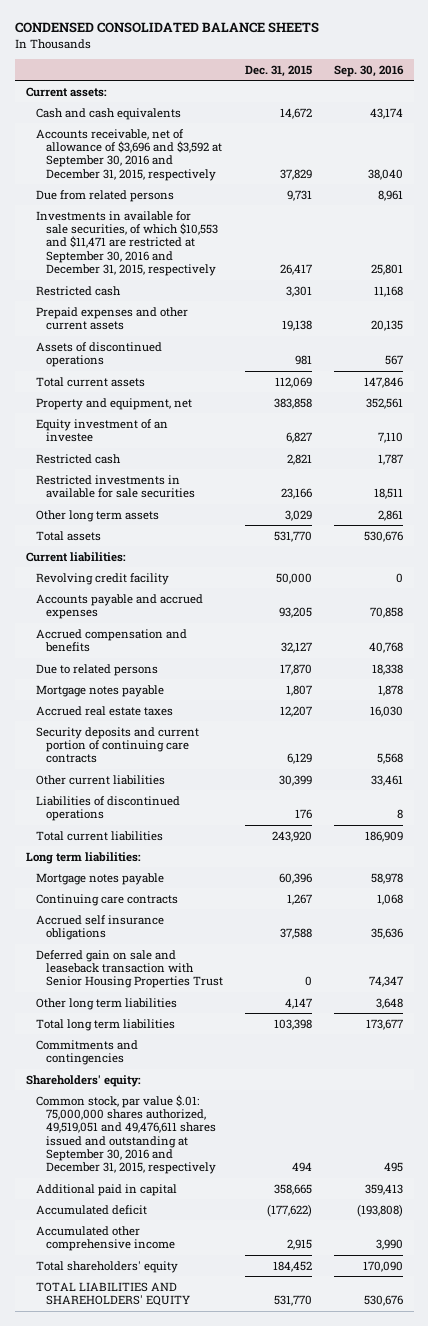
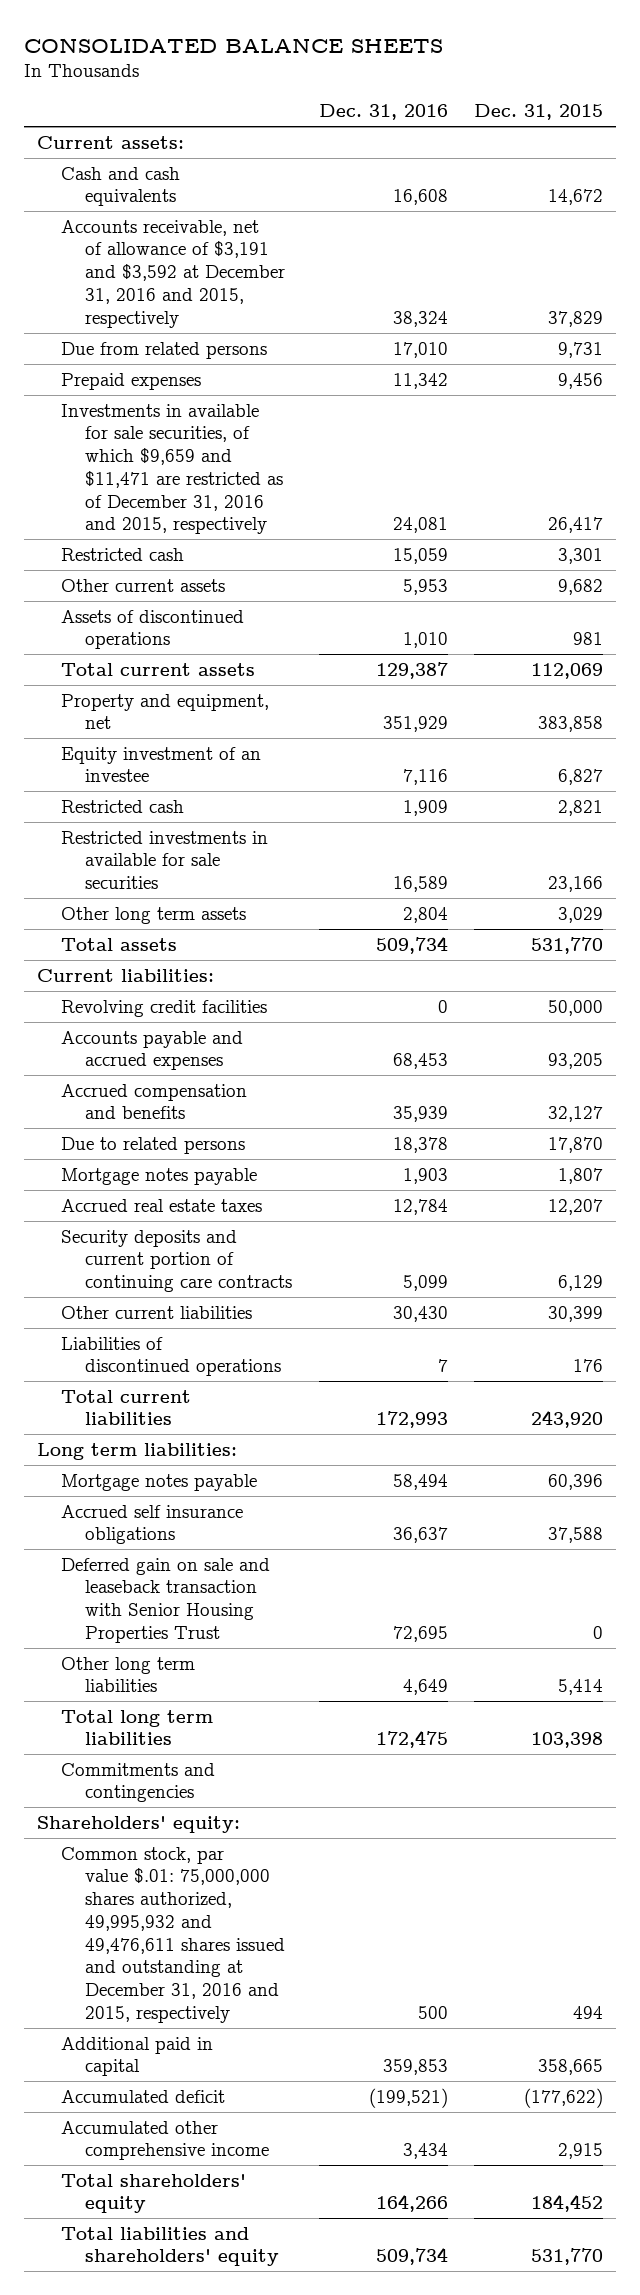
[14,22,319,34] CONDENSED CONSOLIDATED BALANCE SHEETS -> [24,37,444,53] CONSOLIDATED BALANCE SHEETS
[333,64,404,77] Sep. 30, 2016 -> none
none -> [318,104,448,121] Dec. 31, 2016
[35,128,222,181] Accounts receivable, net of allowance of $3,696 and $3,592 at September 30, 2016 and December 31, 2015, respectively -> [61,219,286,328] Accounts receivable, net of allowance of $3,191 and $3,592 at December 31, 2016 and 2015, respectively
none -> [61,372,202,390] Prepaid expenses
[35,210,218,277] Investments in available for sale securities, of which $10,553 and $11,471 are restricted at September 30, 2016 and December 31, 2015, respectively -> [61,403,284,535] Investments in available for sale securities, of which $9,659 and $11,471 are restricted as of December 31, 2016 and 2015, respectively
[35,306,188,331] Prepaid expenses and other current assets -> [61,578,226,592] Other current assets
[281,320,312,332] 19,138 -> [557,578,603,595] 9,682
[35,572,169,585] Revolving credit facility -> [61,999,268,1017] Revolving credit facilities
[35,893,178,906] Continuing care contracts -> none
[284,997,312,1009] 4,147 -> [557,1679,603,1696] 5,414
[35,1094,216,1175] Common stock, par value $.01: 75,000,000 shares authorized, 49,519,051 and 49,476,611 shares issued and outstanding at September 30, 2016 and December 31, 2015, respectively -> [61,1846,286,2023] Common stock, par value $.01: 75,000,000 shares authorized, 49,995,932 and 49,476,611 shares issued and outstanding at December 31, 2016 and 2015, respectively
[35,1281,190,1307] TOTAL LIABILITIES AND SHAREHOLDERS' EQUITY -> [61,2226,280,2267] Total liabilities and shareholders' equity

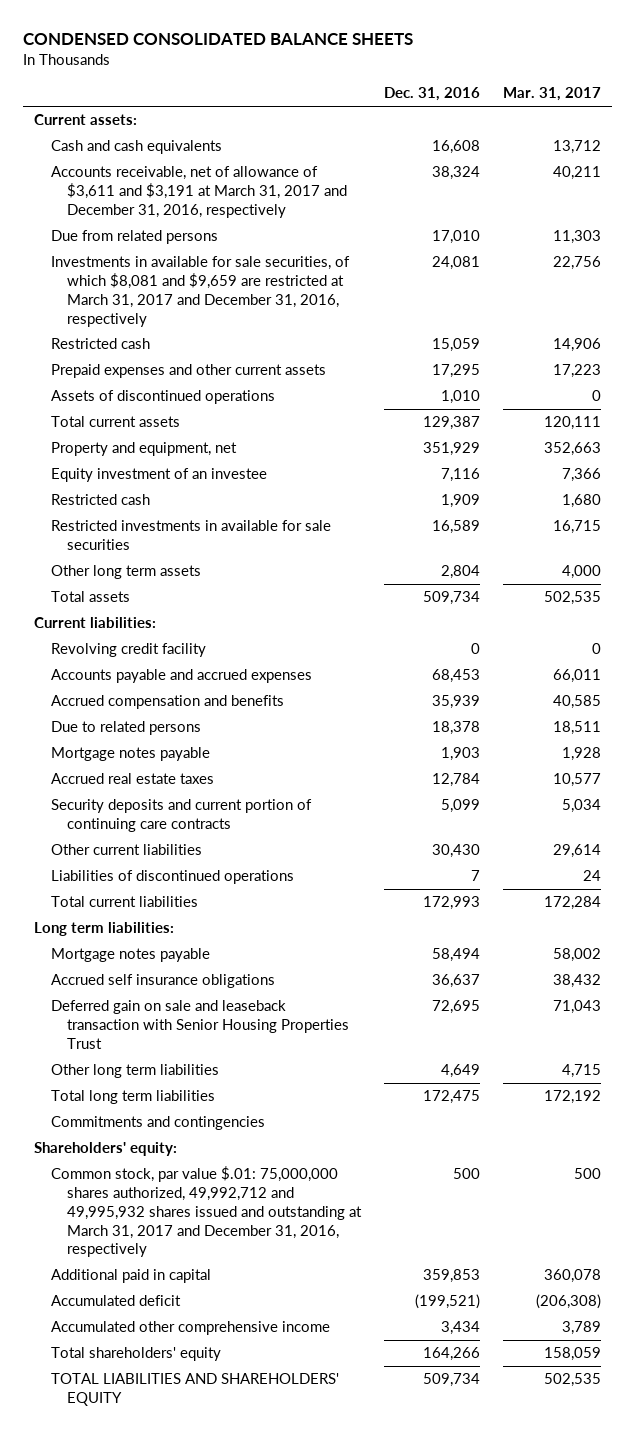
[24,37,444,53] CONSOLIDATED BALANCE SHEETS -> [22,33,413,46] CONDENSED CONSOLIDATED BALANCE SHEETS
[473,104,603,121] Dec. 31, 2015 -> none
none -> [502,87,601,102] Mar. 31, 2017
[61,219,286,328] Accounts receivable, net of allowance of $3,191 and $3,592 at December 31, 2016 and 2015, respectively -> [50,166,348,218] Accounts receivable, net of allowance of $3,611 and $3,191 at March 31, 2017 and December 31, 2016, respectively
[61,372,202,390] Prepaid expenses -> none
[61,403,284,535] Investments in available for sale securities, of which $9,659 and $11,471 are restricted as of December 31, 2016 and 2015, respectively -> [50,256,350,327] Investments in available for sale securities, of which $8,081 and $9,659 are restricted at March 31, 2017 and December 31, 2016, respectively
[61,578,226,592] Other current assets -> [50,364,326,379] Prepaid expenses and other current assets
[402,578,448,595] 5,953 -> [431,364,480,379] 17,295
[61,999,268,1017] Revolving credit facilities -> [50,643,206,658] Revolving credit facility
[61,1846,286,2023] Common stock, par value $.01: 75,000,000 shares authorized, 49,995,932 and 49,476,611 shares issued and outstanding at December 31, 2016 and 2015, respectively -> [50,1166,363,1258] Common stock, par value $.01: 75,000,000 shares authorized, 49,992,712 and 49,995,932 shares issued and outstanding at March 31, 2017 and December 31, 2016, respectively
[61,2226,280,2267] Total liabilities and shareholders' equity -> [50,1373,339,1407] TOTAL LIABILITIES AND SHAREHOLDERS' EQUITY

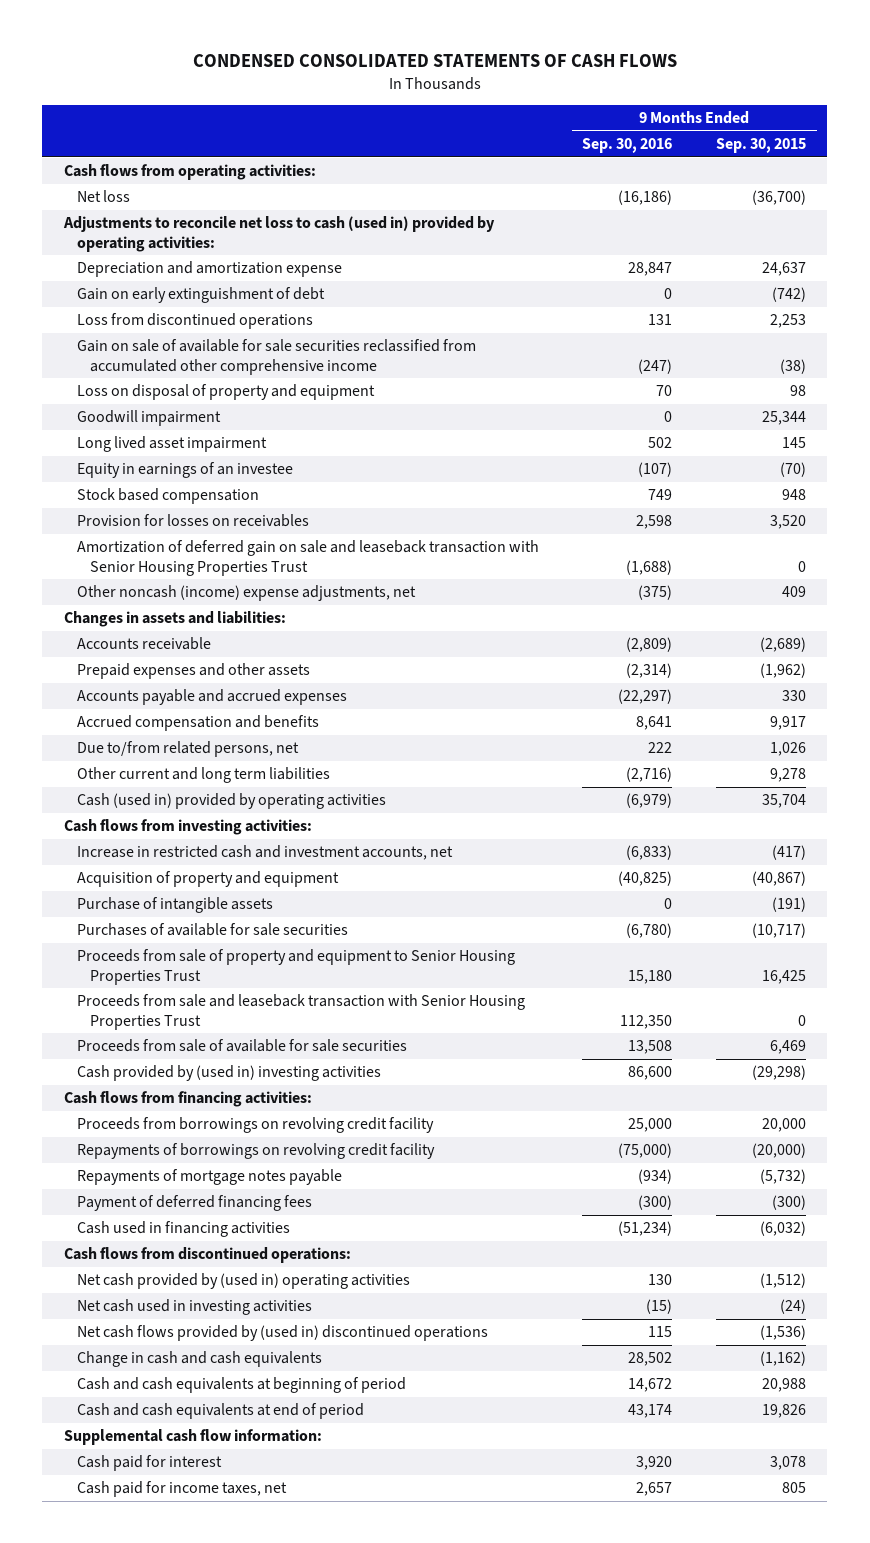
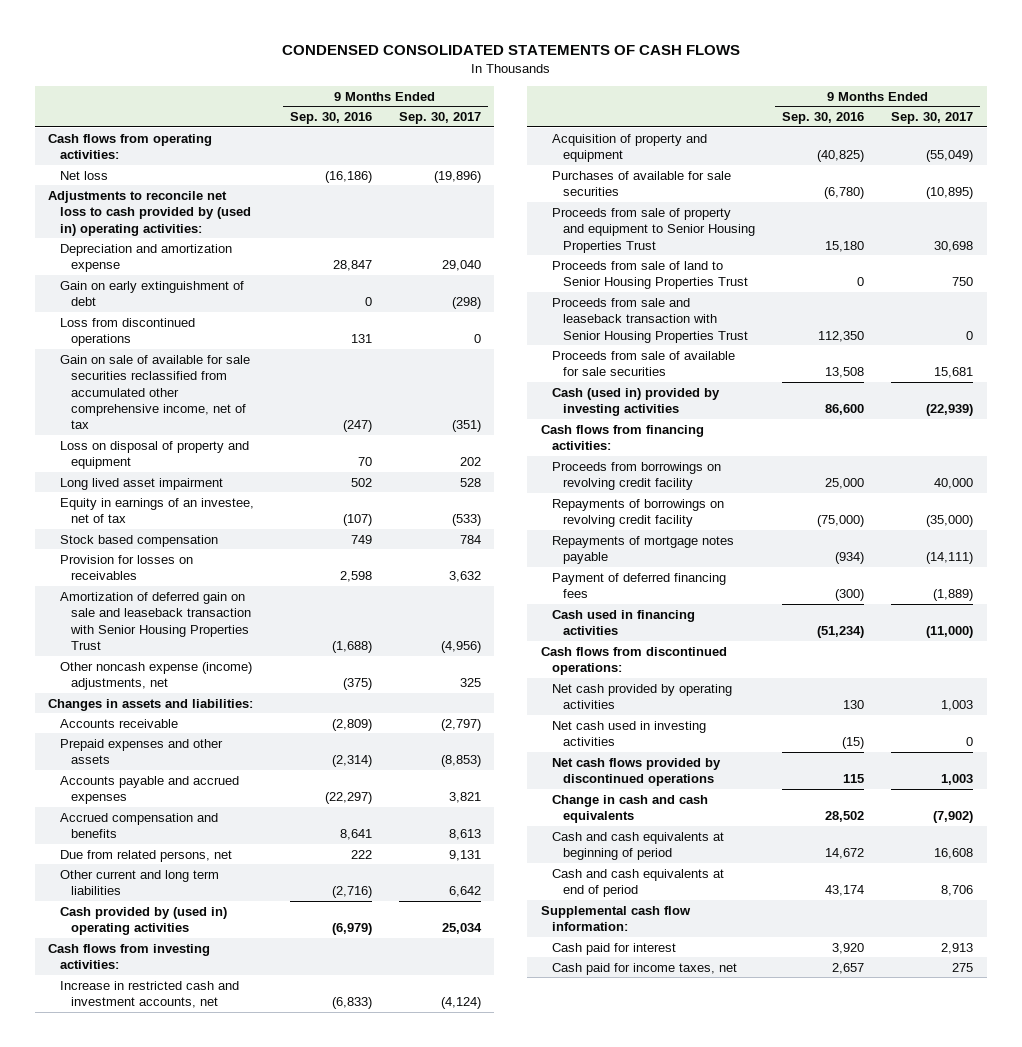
[715,138,806,154] Sep. 30, 2015 -> none
none -> [398,112,481,125] Sep. 30, 2017
[62,216,495,252] Adjustments to reconcile net loss to cash (used in) provided by operating activities: -> [48,190,251,236] Adjustments to reconcile net loss to cash provided by (used in) operating activities:
[77,339,477,375] Gain on sale of available for sale securities reclassified from accumulated other comprehensive income -> [59,354,250,430] Gain on sale of available for sale securities reclassified from accumulated other comprehensive income, net of tax
[77,410,222,427] Goodwill impairment -> none
[77,462,294,479] Equity in earnings of an investee -> [59,497,254,524] Equity in earnings of an investee, net of tax
[77,585,417,602] Other noncash (income) expense adjustments, net -> [59,661,252,691] Other noncash expense (income) adjustments, net
[77,741,300,758] Due to/from related persons, net -> [59,849,232,862] Due from related persons, net
[77,793,387,810] Cash (used in) provided by operating activities -> [59,906,227,936] Cash provided by (used in) operating activities
[77,897,274,914] Purchase of intangible assets -> none
none -> [551,260,749,290] Proceeds from sale of land to Senior Housing Properties Trust
[77,1065,382,1082] Cash provided by (used in) investing activities -> [551,387,720,417] Cash (used in) provided by investing activities
[77,1273,411,1290] Net cash provided by (used in) operating activities -> [551,683,732,710] Net cash provided by operating activities
[77,1325,489,1342] Net cash flows provided by (used in) discontinued operations -> [551,757,721,787] Net cash flows provided by discontinued operations

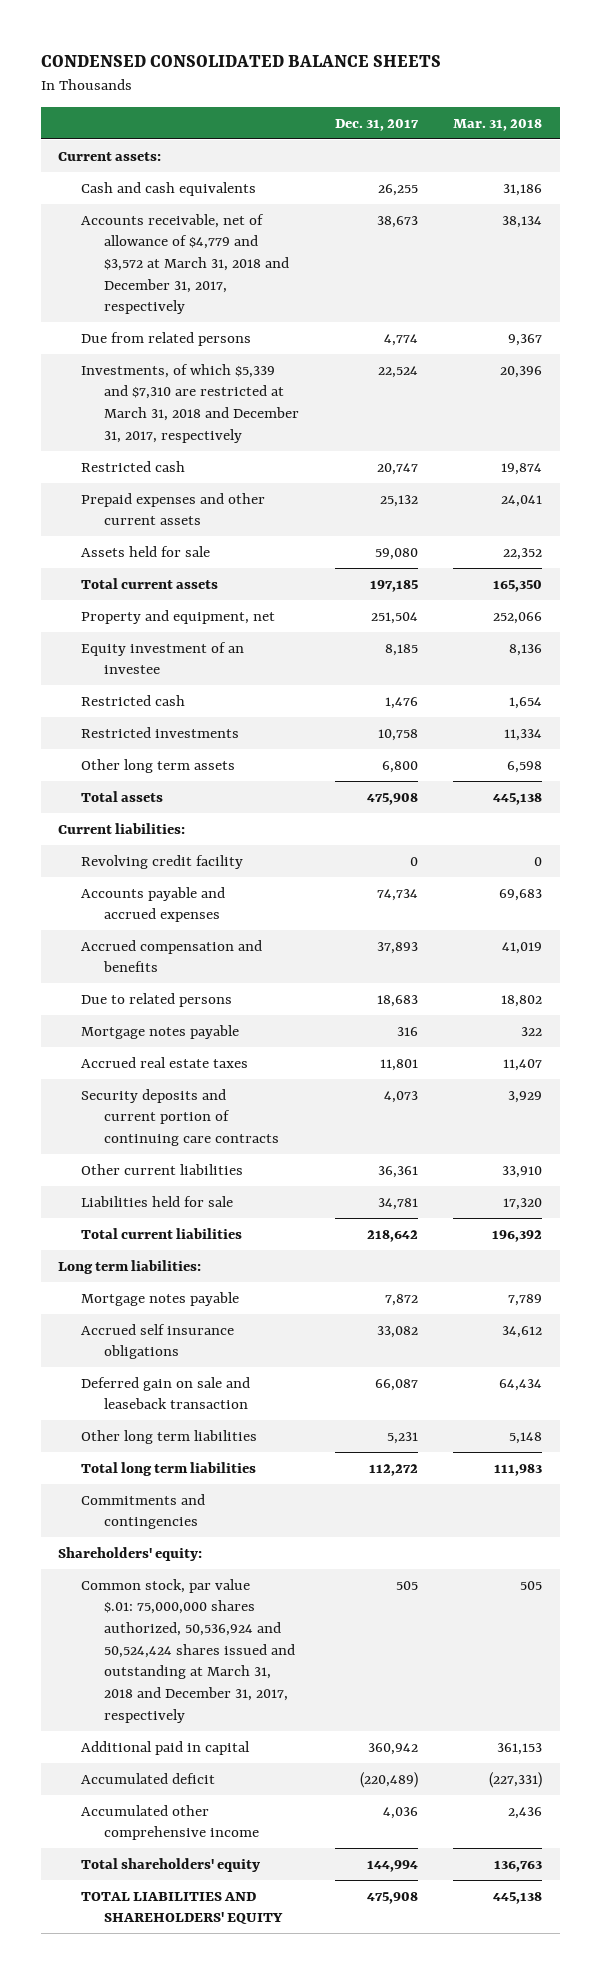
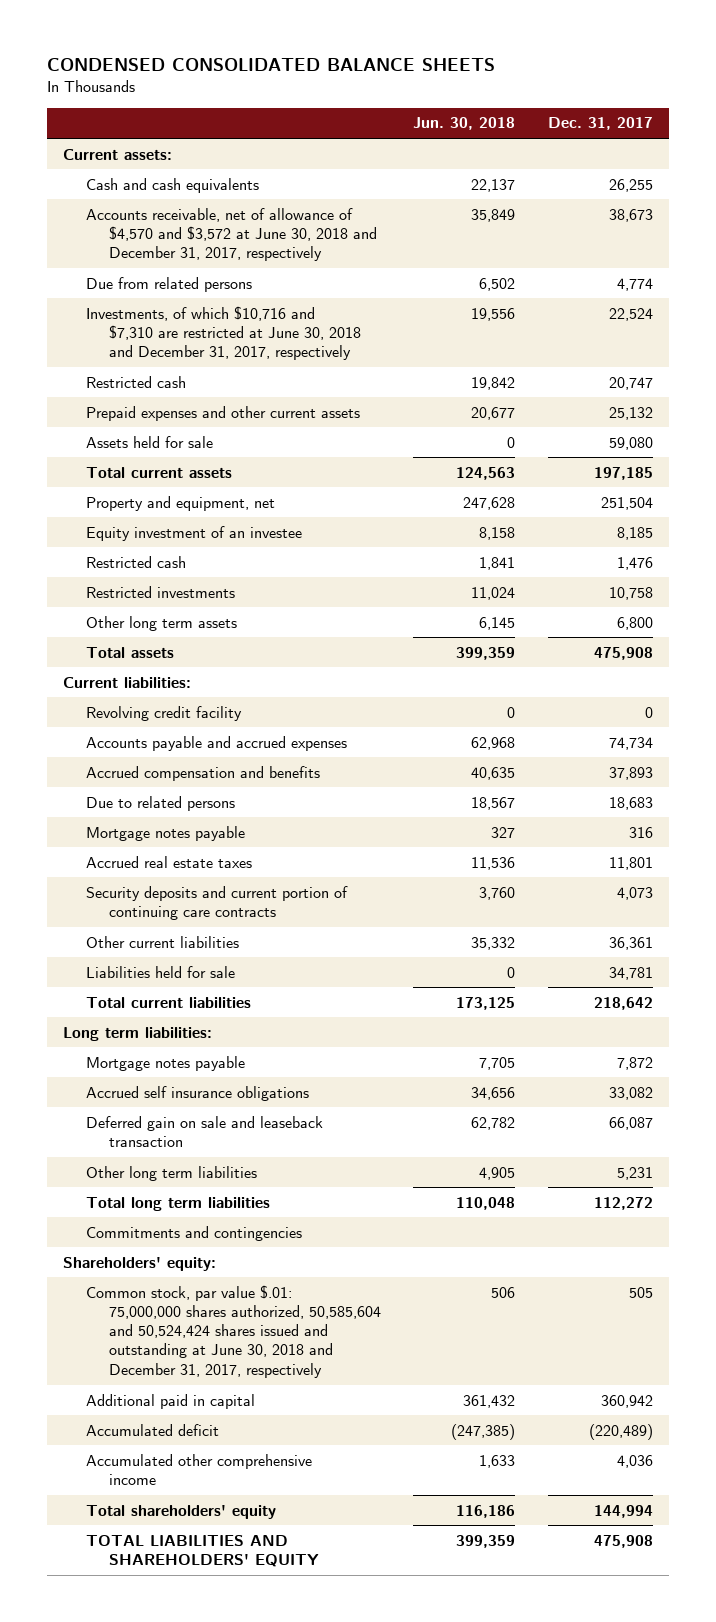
[453,118,543,131] Mar. 31, 2018 -> none
none -> [413,117,516,131] Jun. 30, 2018
[81,213,289,315] Accounts receivable, net of allowance of $4,779 and $3,572 at March 31, 2018 and December 31, 2017, respectively -> [86,207,377,262] Accounts receivable, net of allowance of $4,570 and $3,572 at June 30, 2018 and December 31, 2017, respectively
[81,363,299,443] Investments, of which $5,339 and $7,310 are restricted at March 31, 2018 and December 31, 2017, respectively -> [86,305,361,361] Investments, of which $10,716 and $7,310 are restricted at June 30, 2018 and December 31, 2017, respectively
[81,1578,295,1723] Common stock, par value $.01: 75,000,000 shares authorized, 50,536,924 and 50,524,424 shares issued and outstanding at March 31, 2018 and December 31, 2017, respectively -> [86,1284,381,1378] Common stock, par value $.01: 75,000,000 shares authorized, 50,585,604 and 50,524,424 shares issued and outstanding at June 30, 2018 and December 31, 2017, respectively

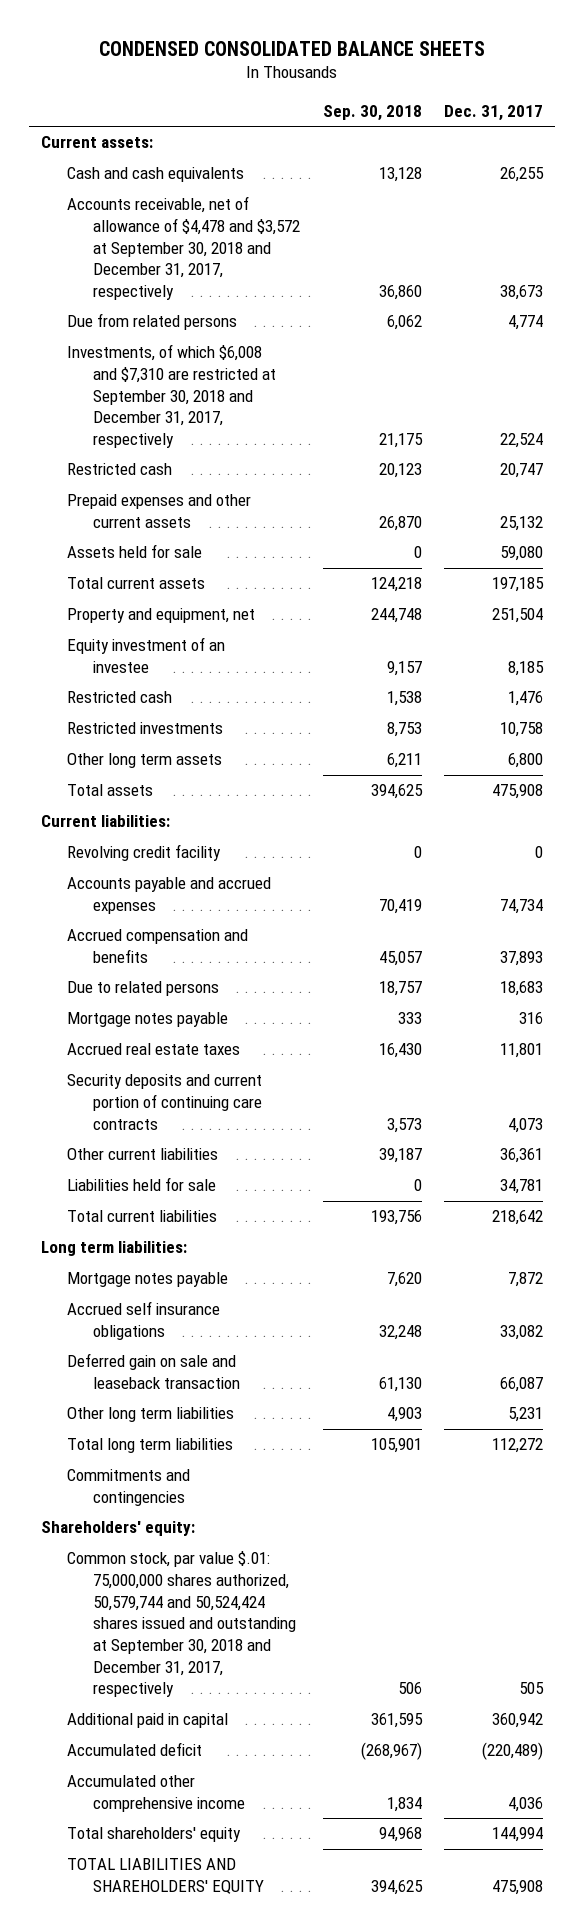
[413,117,516,131] Jun. 30, 2018 -> none
none -> [322,104,422,121] Sep. 30, 2018
[86,207,377,262] Accounts receivable, net of allowance of $4,570 and $3,572 at June 30, 2018 and December 31, 2017, respectively -> [66,196,301,300] Accounts receivable, net of allowance of $4,478 and $3,572 at September 30, 2018 and December 31, 2017, respectively
[86,305,361,361] Investments, of which $10,716 and $7,310 are restricted at June 30, 2018 and December 31, 2017, respectively -> [66,344,277,448] Investments, of which $6,008 and $7,310 are restricted at September 30, 2018 and December 31, 2017, respectively
[86,1284,381,1378] Common stock, par value $.01: 75,000,000 shares authorized, 50,585,604 and 50,524,424 shares issued and outstanding at June 30, 2018 and December 31, 2017, respectively -> [66,1551,297,1698] Common stock, par value $.01: 75,000,000 shares authorized, 50,579,744 and 50,524,424 shares issued and outstanding at September 30, 2018 and December 31, 2017, respectively

